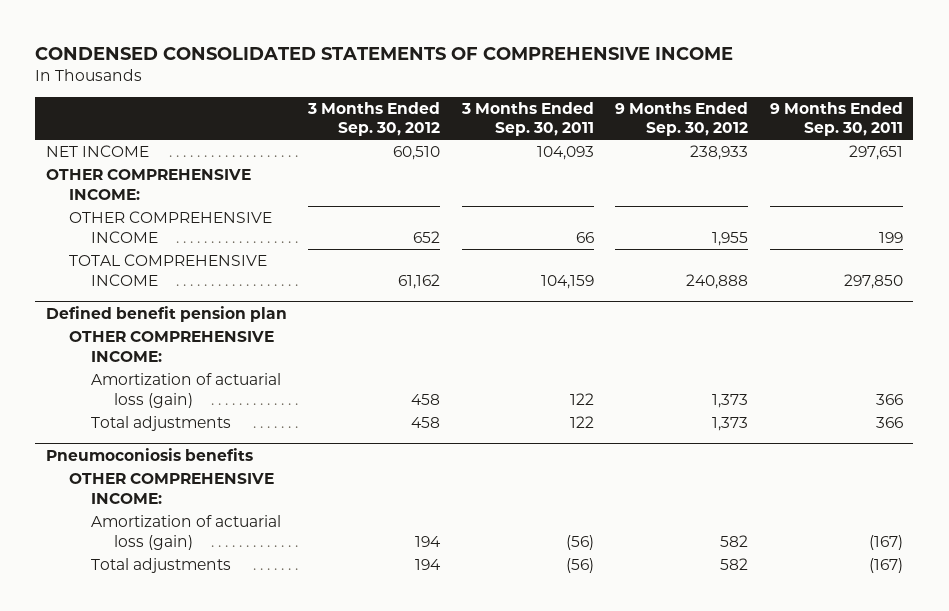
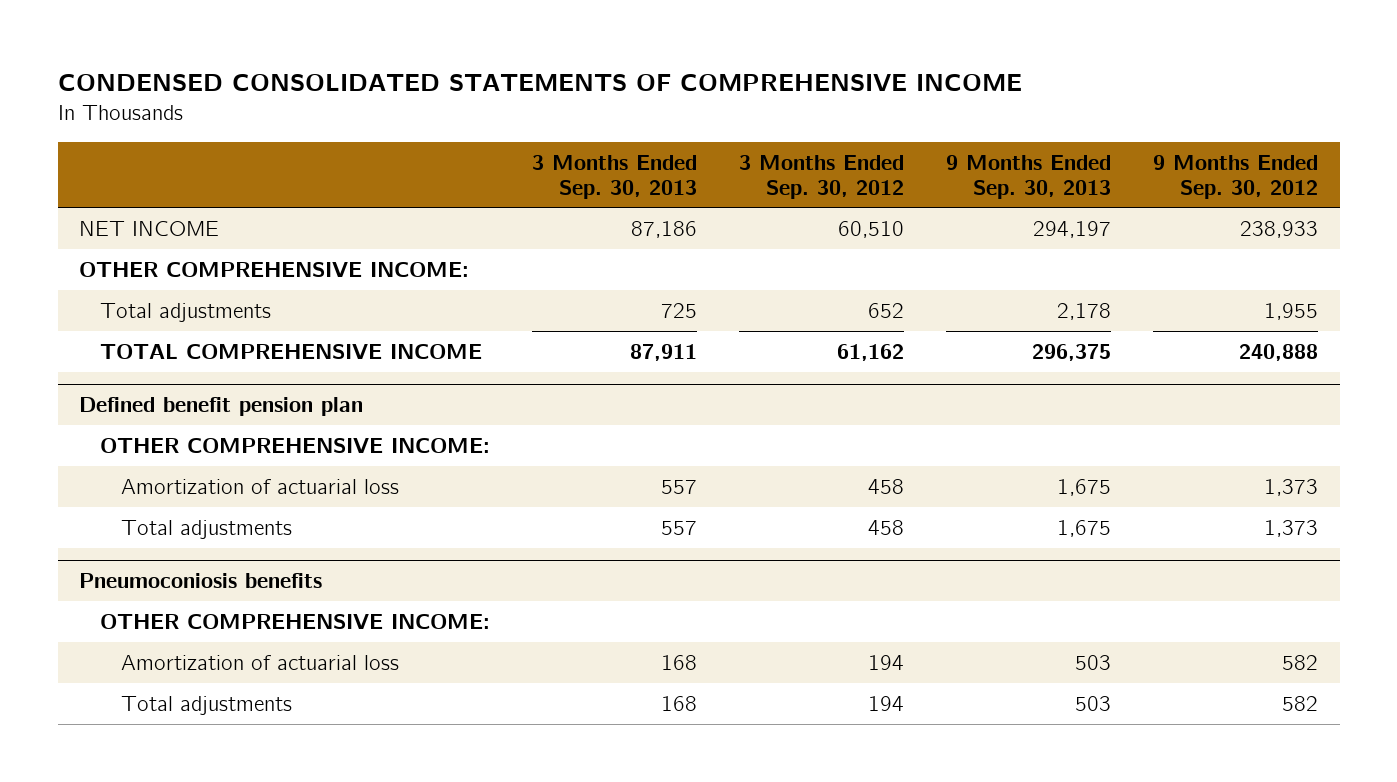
[460,101,594,137] 3 Months Ended Sep. 30, 2011 -> none
[769,101,903,137] 9 Months Ended Sep. 30, 2011 -> none
none -> [531,154,697,199] 3 Months Ended Sep. 30, 2013
none -> [946,154,1112,199] 9 Months Ended Sep. 30, 2013
[68,211,272,243] OTHER COMPREHENSIVE INCOME -> [99,302,271,322] Total adjustments
[91,373,282,408] Amortization of actuarial loss (gain) -> [120,478,399,494] Amortization of actuarial loss
[91,515,282,550] Amortization of actuarial loss (gain) -> [120,654,399,670] Amortization of actuarial loss

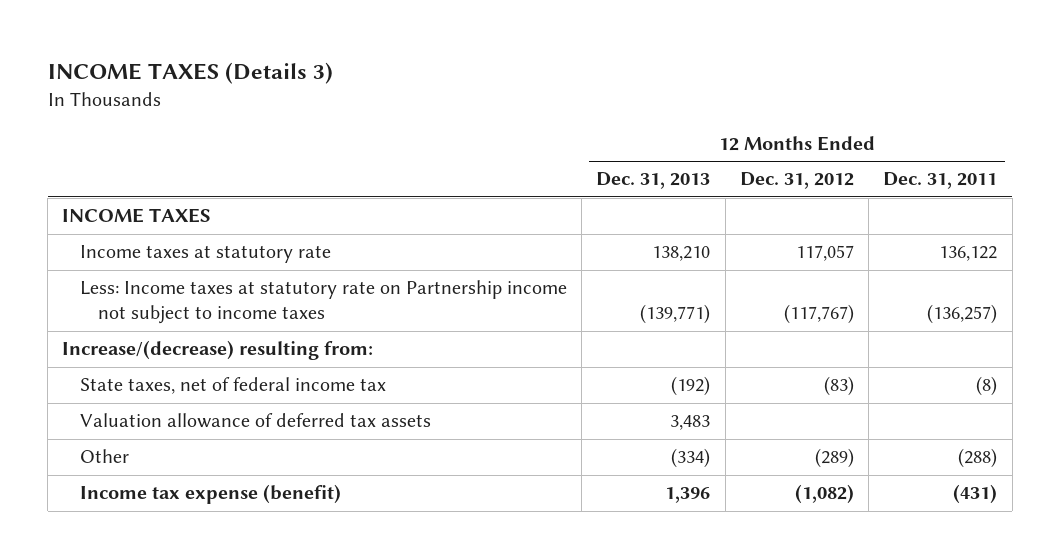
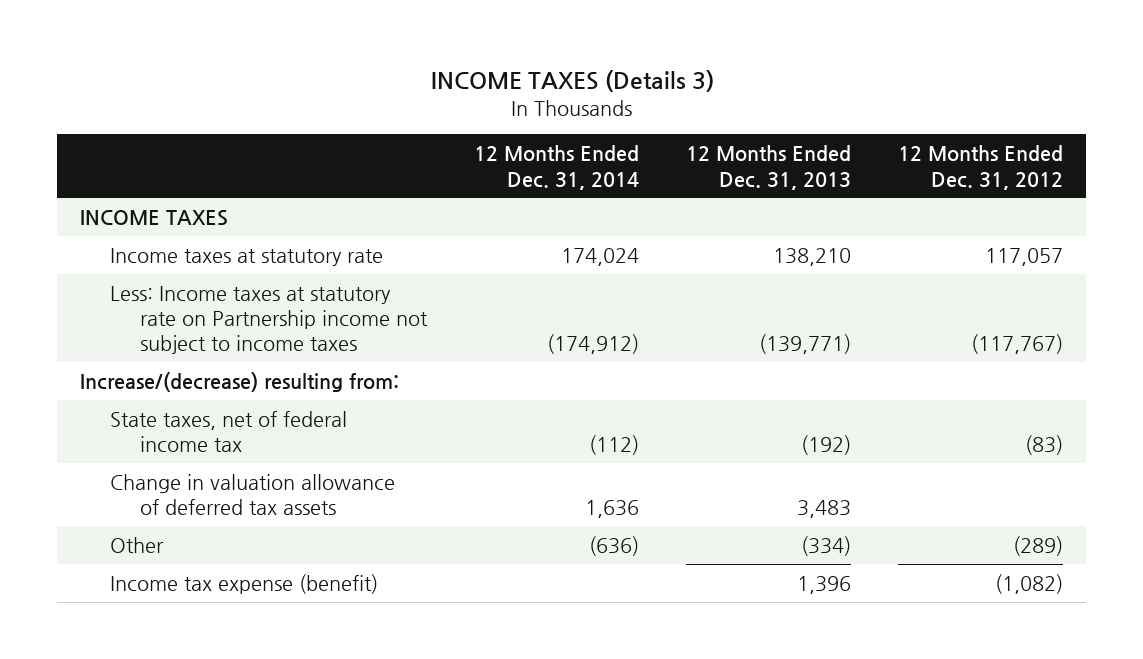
[883,172,998,190] Dec. 31, 2011 -> none
none -> [474,145,640,190] 12 Months Ended Dec. 31, 2014
[79,413,431,429] Valuation allowance of deferred tax assets -> [110,473,396,516] Change in valuation allowance of deferred tax assets

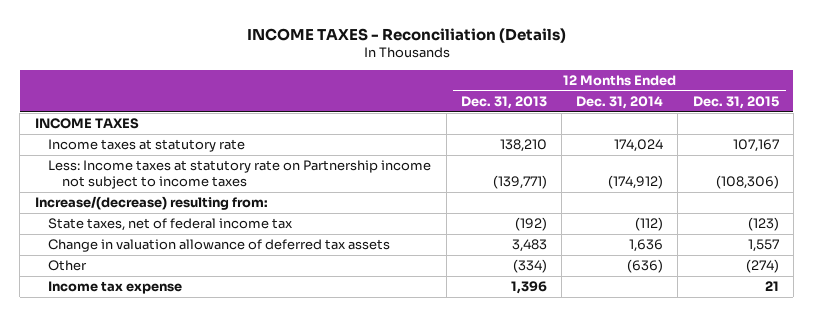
[430,69,714,92] INCOME TAXES (Details 3) -> [246,27,566,43] INCOME TAXES - Reconciliation (Details)
[898,145,1064,190] 12 Months Ended Dec. 31, 2012 -> none
none -> [692,96,779,110] Dec. 31, 2015
[110,573,379,594] Income tax expense (benefit) -> [48,281,183,295] Income tax expense

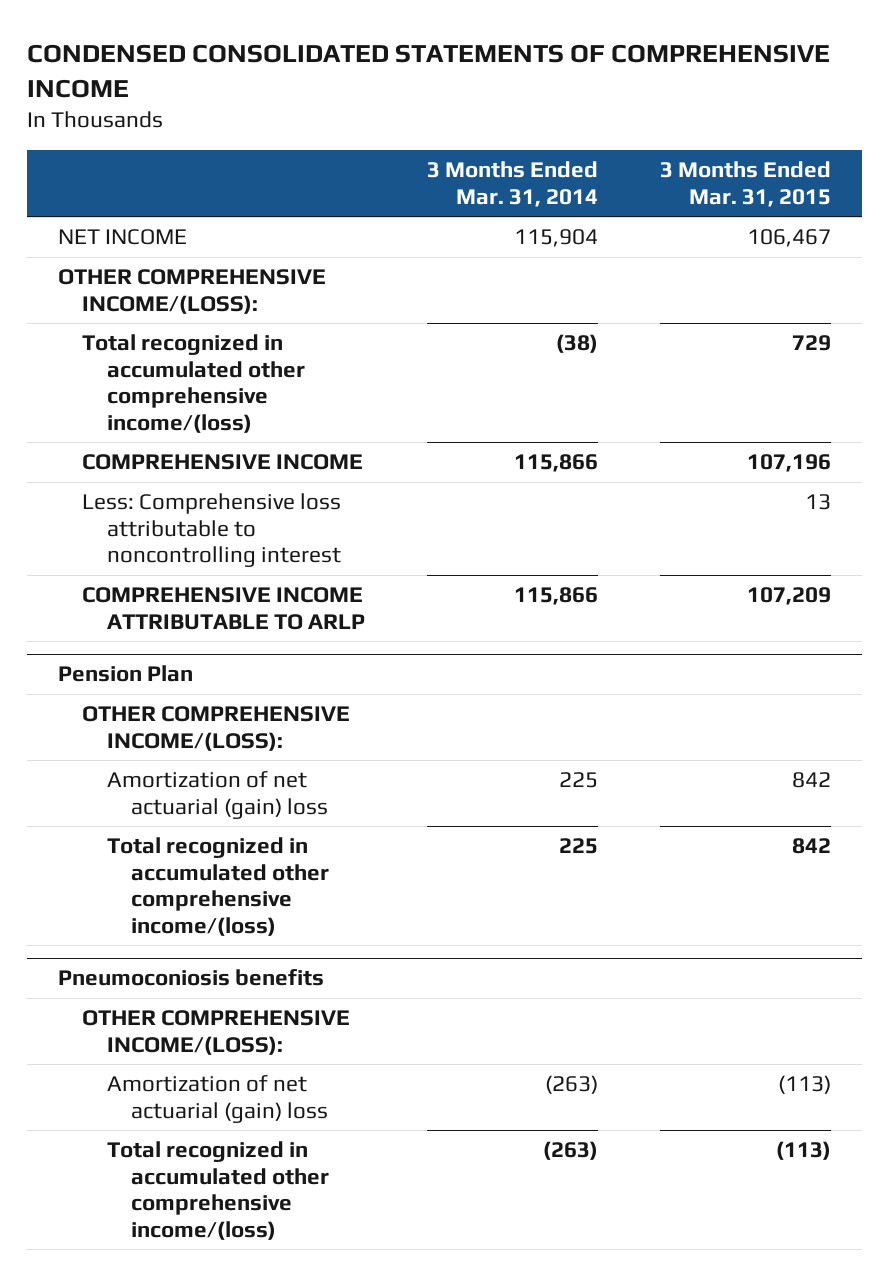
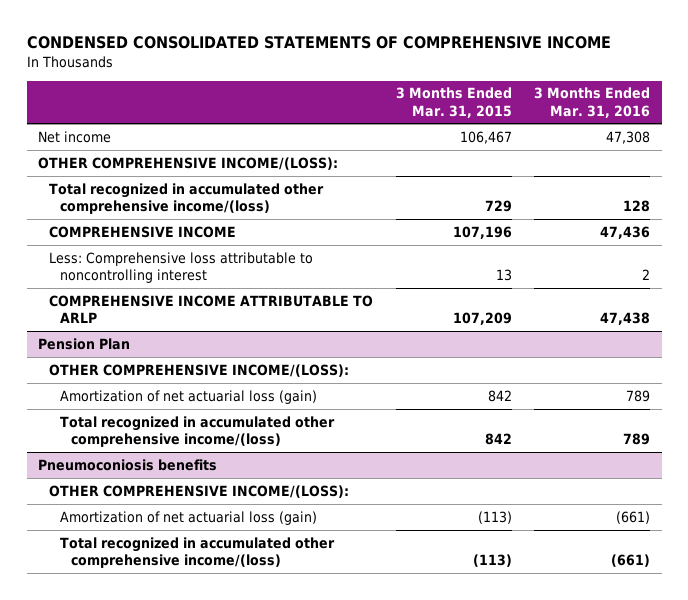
[426,160,598,207] 3 Months Ended Mar. 31, 2014 -> none
none -> [534,87,651,118] 3 Months Ended Mar. 31, 2016
[57,229,187,246] NET INCOME -> [37,130,111,143] Net income
[106,771,329,819] Amortization of net actuarial (gain) loss -> [59,389,317,404] Amortization of net actuarial loss (gain)
[106,1075,329,1123] Amortization of net actuarial (gain) loss -> [59,510,317,525] Amortization of net actuarial loss (gain)

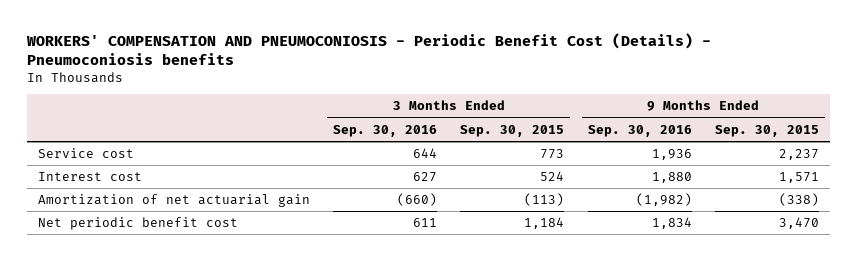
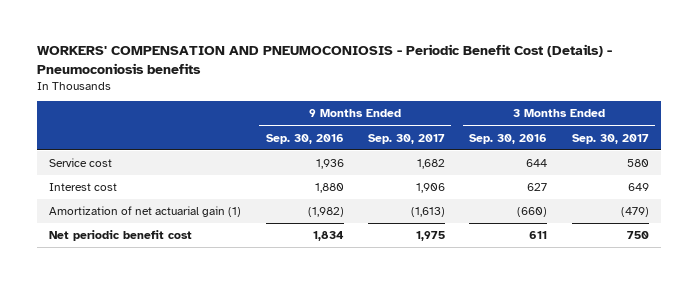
[460,124,565,137] Sep. 30, 2015 -> none
[714,124,819,137] Sep. 30, 2015 -> none
none -> [367,133,445,144] Sep. 30, 2017
none -> [571,133,649,144] Sep. 30, 2017
[38,194,311,208] Amortization of net actuarial gain -> [49,206,242,218] Amortization of net actuarial gain (1)

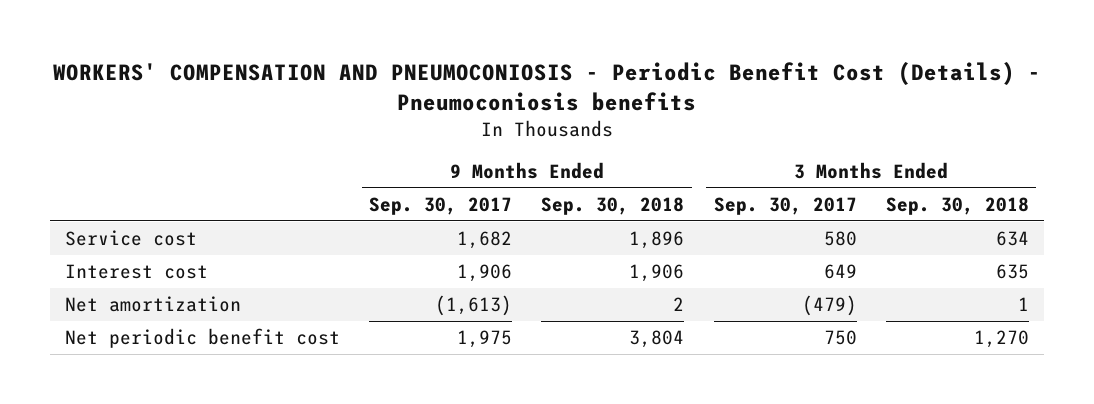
[265,133,344,144] Sep. 30, 2016 -> none
[469,133,548,144] Sep. 30, 2016 -> none
none -> [541,196,685,215] Sep. 30, 2018
none -> [885,196,1029,215] Sep. 30, 2018
[49,206,242,218] Amortization of net actuarial gain (1) -> [64,296,241,313] Net amortization

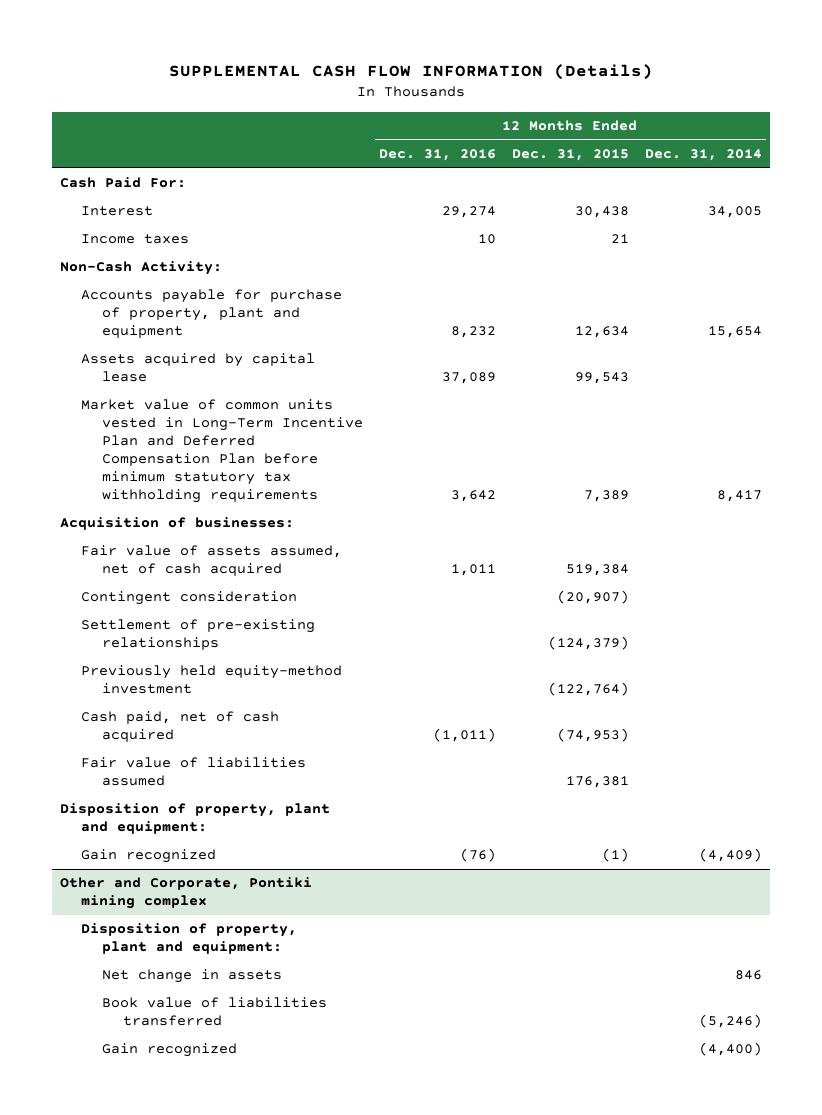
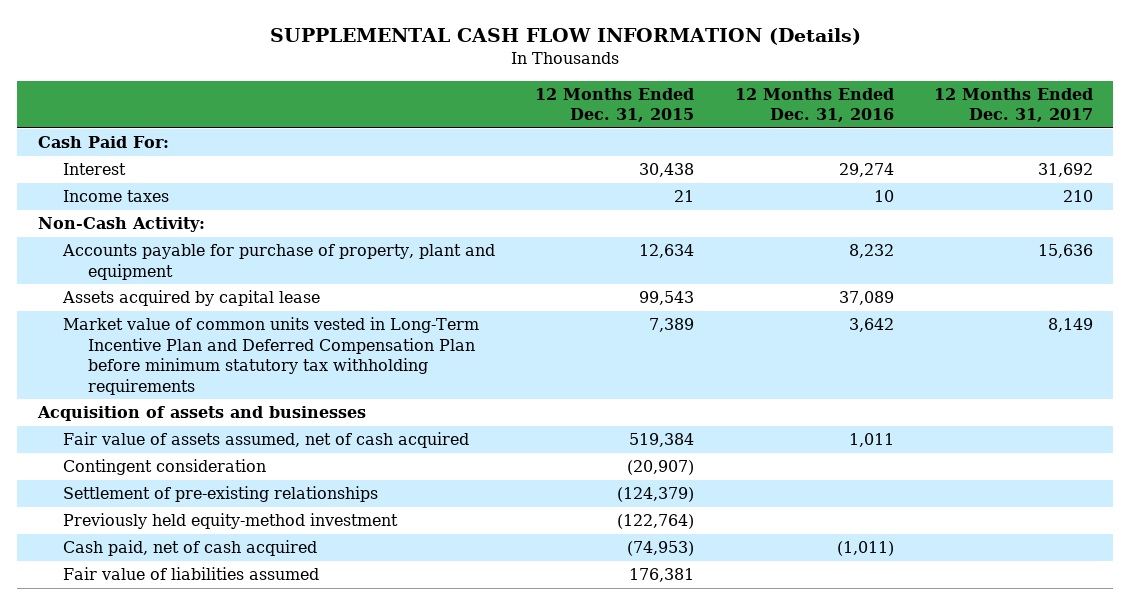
[644,149,762,162] Dec. 31, 2014 -> none
none -> [934,87,1094,123] 12 Months Ended Dec. 31, 2017
[60,517,295,531] Acquisition of businesses: -> [36,406,366,422] Acquisition of assets and businesses
[60,803,331,835] Disposition of property, plant and equipment: -> none
[81,849,217,864] Gain recognized -> none
[60,877,313,910] Other and Corporate, Pontiki mining complex -> none
[81,923,298,955] Disposition of property, plant and equipment: -> none
[102,969,283,984] Net change in assets -> none
[102,997,328,1027] Book value of liabilities transferred -> none
[102,1043,238,1058] Gain recognized -> none

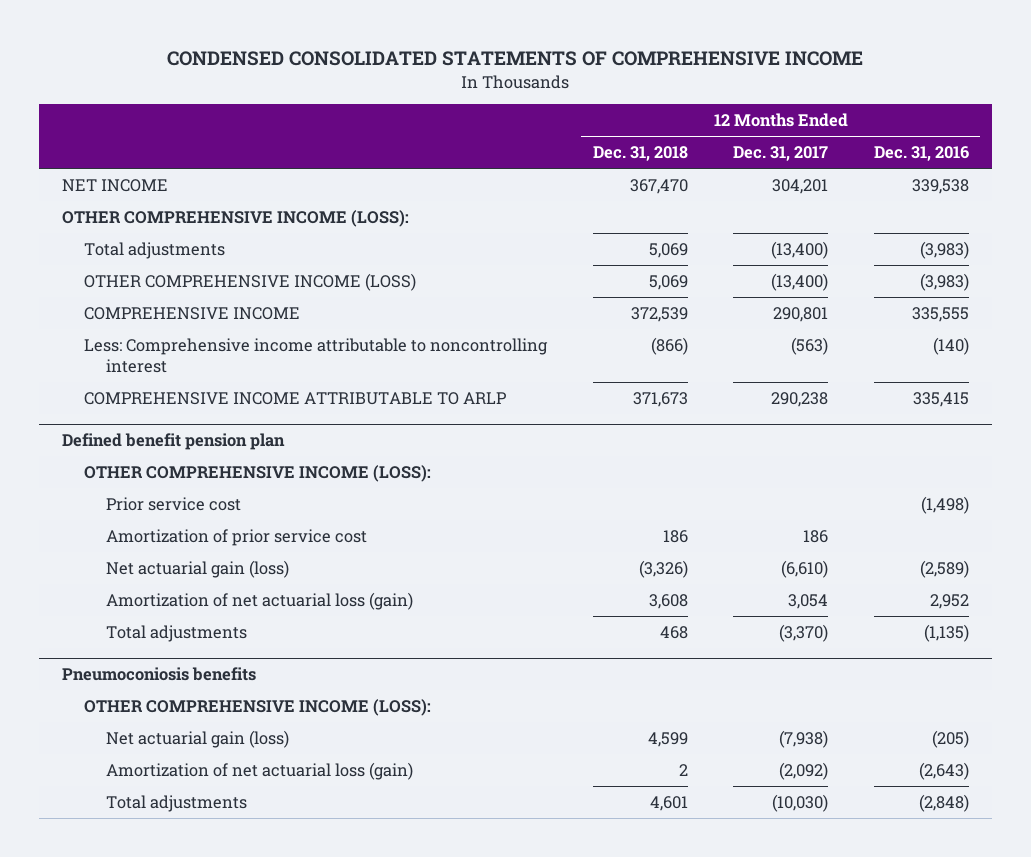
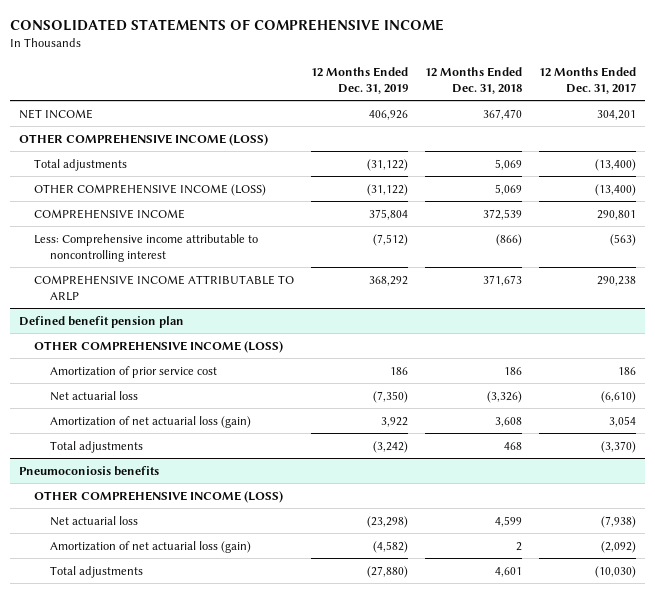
[167,51,864,67] CONDENSED CONSOLIDATED STATEMENTS OF COMPREHENSIVE INCOME -> [10,18,445,31] CONSOLIDATED STATEMENTS OF COMPREHENSIVE INCOME
[874,146,970,162] Dec. 31, 2016 -> none
none -> [311,66,409,94] 12 Months Ended Dec. 31, 2019
[61,210,409,228] OTHER COMPREHENSIVE INCOME (LOSS): -> [18,133,268,146] OTHER COMPREHENSIVE INCOME (LOSS)
[105,497,241,512] Prior service cost -> none
[83,465,431,483] OTHER COMPREHENSIVE INCOME (LOSS): -> [34,340,284,353] OTHER COMPREHENSIVE INCOME (LOSS)
[105,560,289,579] Net actuarial gain (loss) -> [49,390,138,401] Net actuarial loss
[83,699,431,717] OTHER COMPREHENSIVE INCOME (LOSS): -> [34,490,284,503] OTHER COMPREHENSIVE INCOME (LOSS)
[105,730,289,749] Net actuarial gain (loss) -> [49,515,138,526] Net actuarial loss

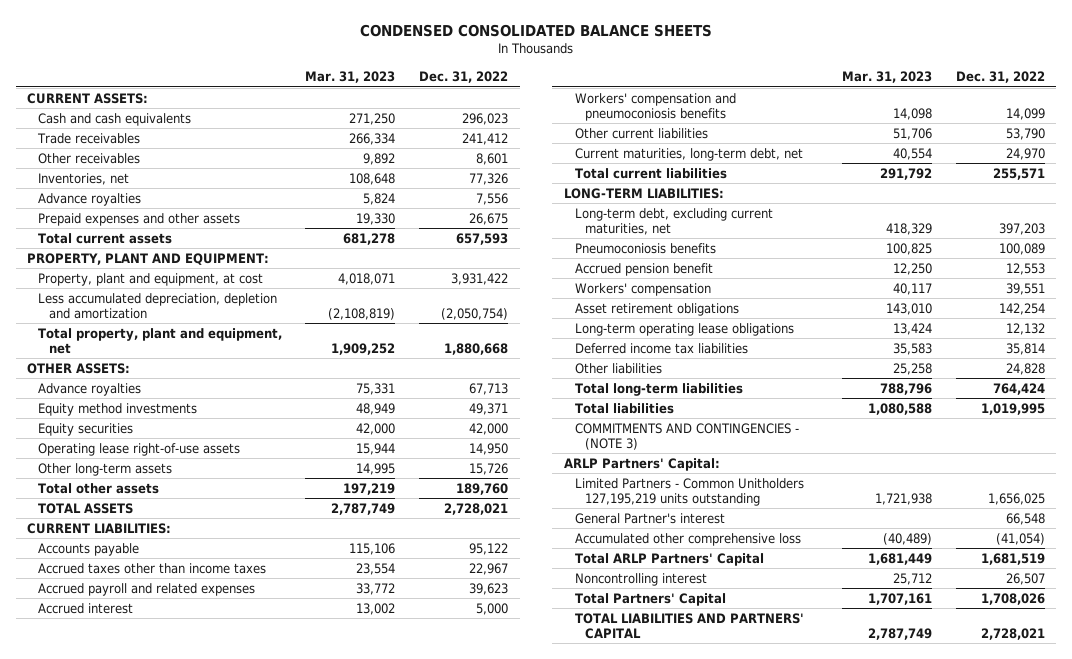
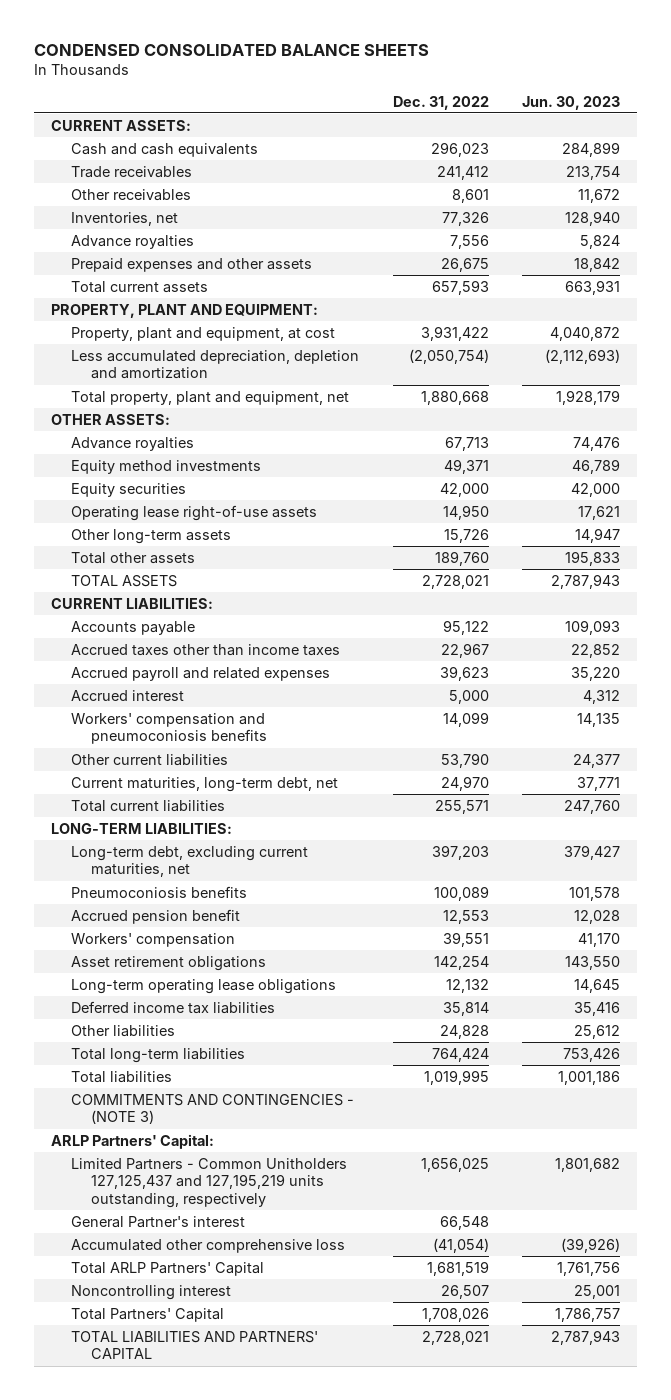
[305,71,396,84] Mar. 31, 2023 -> none
none -> [522,95,621,110] Jun. 30, 2023
[574,477,804,506] Limited Partners - Common Unitholders 127,195,219 units outstanding -> [70,1157,347,1208] Limited Partners - Common Unitholders 127,125,437 and 127,195,219 units outstanding, respectively

